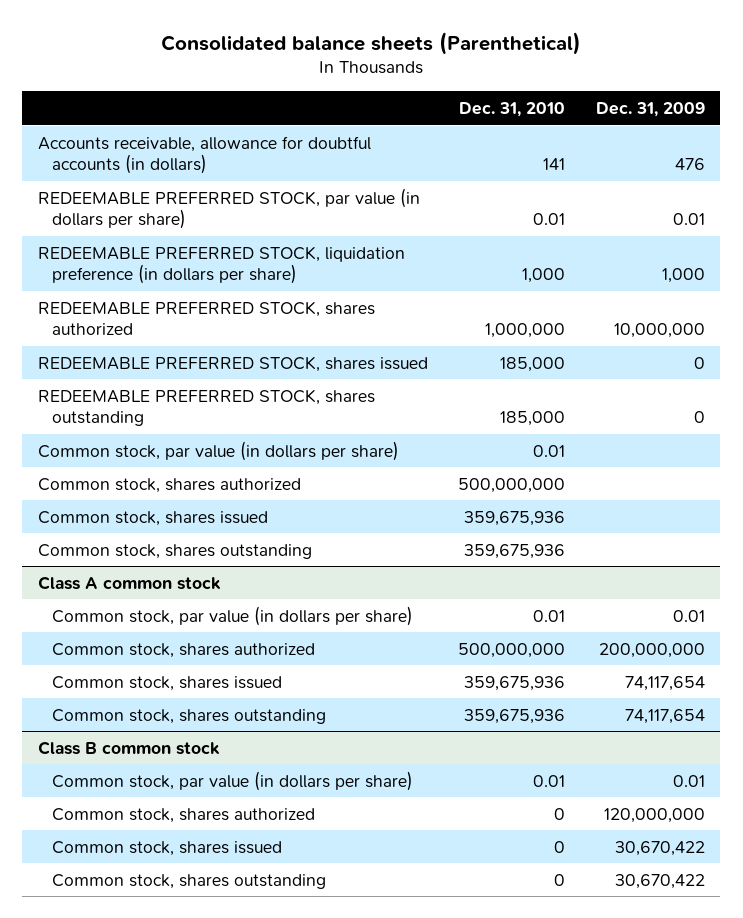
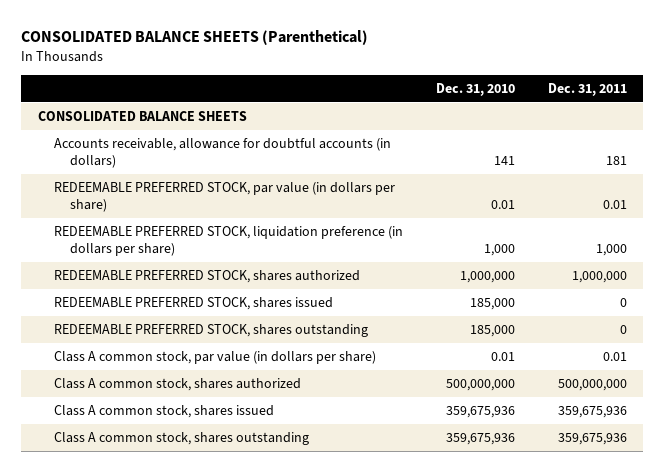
[161,31,582,55] Consolidated balance sheets (Parenthetical) -> [20,30,368,46] CONSOLIDATED BALANCE SHEETS (Parenthetical)
[595,101,705,117] Dec. 31, 2009 -> none
none -> [547,82,627,96] Dec. 31, 2011
none -> [37,111,247,122] CONSOLIDATED BALANCE SHEETS
[37,575,221,590] Class A common stock -> none
[51,605,413,626] Common stock, par value (in dollars per share) -> none
[51,642,315,658] Common stock, shares authorized -> none
[51,675,282,691] Common stock, shares issued -> none
[51,708,326,724] Common stock, shares outstanding -> none
[37,740,220,755] Class B common stock -> none
[51,770,413,791] Common stock, par value (in dollars per share) -> none
[51,807,315,823] Common stock, shares authorized -> none
[51,840,282,856] Common stock, shares issued -> none
[51,873,326,889] Common stock, shares outstanding -> none
[37,440,399,461] Common stock, par value (in dollars per share) -> [53,351,376,365] Class A common stock, par value (in dollars per share)
[37,477,301,493] Common stock, shares authorized -> [53,378,301,392] Class A common stock, shares authorized
[37,510,268,526] Common stock, shares issued -> [53,405,274,419] Class A common stock, shares issued
[37,543,312,559] Common stock, shares outstanding -> [53,432,309,446] Class A common stock, shares outstanding

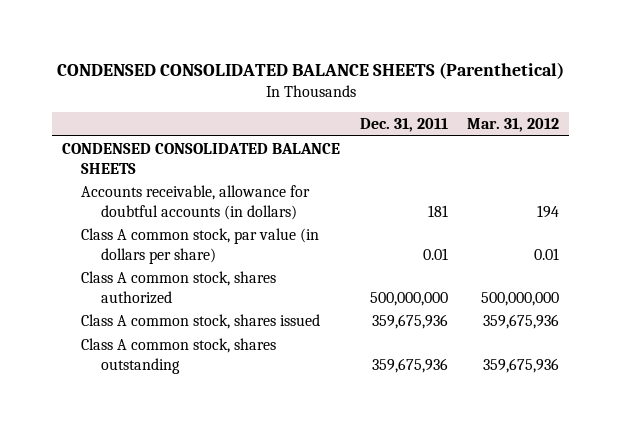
[20,30,368,46] CONSOLIDATED BALANCE SHEETS (Parenthetical) -> [56,61,564,79] CONDENSED CONSOLIDATED BALANCE SHEETS (Parenthetical)
[435,82,515,96] Dec. 31, 2010 -> none
none -> [467,118,560,133] Mar. 31, 2012
[37,111,247,122] CONSOLIDATED BALANCE SHEETS -> [61,143,340,174] CONDENSED CONSOLIDATED BALANCE SHEETS
[53,182,395,213] REDEEMABLE PREFERRED STOCK, par value (in dollars per share) -> none
[53,226,403,257] REDEEMABLE PREFERRED STOCK, liquidation preference (in dollars per share) -> none
[53,270,360,284] REDEEMABLE PREFERRED STOCK, shares authorized -> none
[53,297,333,311] REDEEMABLE PREFERRED STOCK, shares issued -> none
[53,324,368,338] REDEEMABLE PREFERRED STOCK, shares outstanding -> none

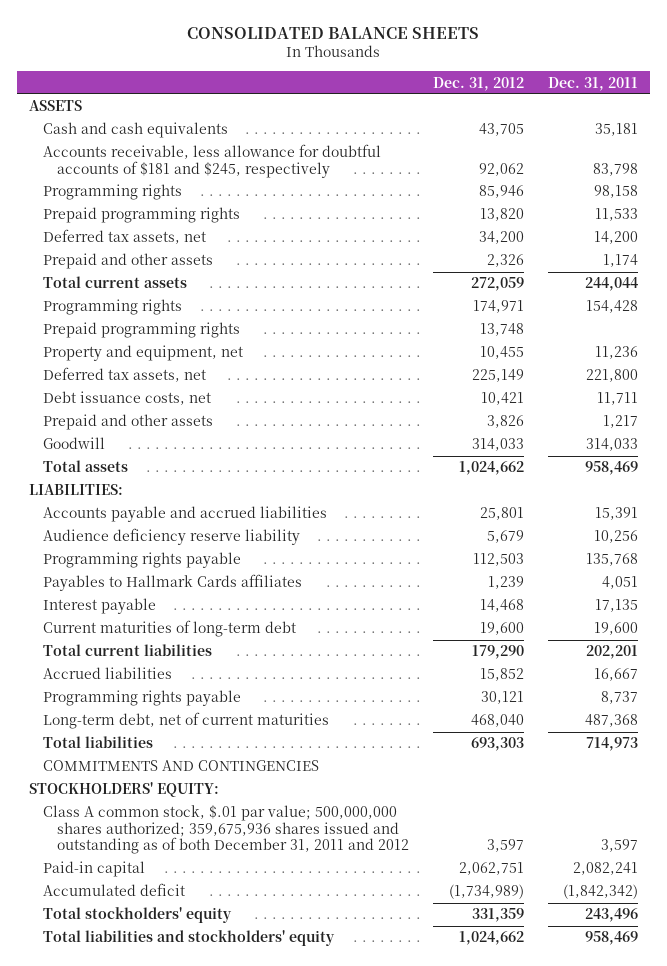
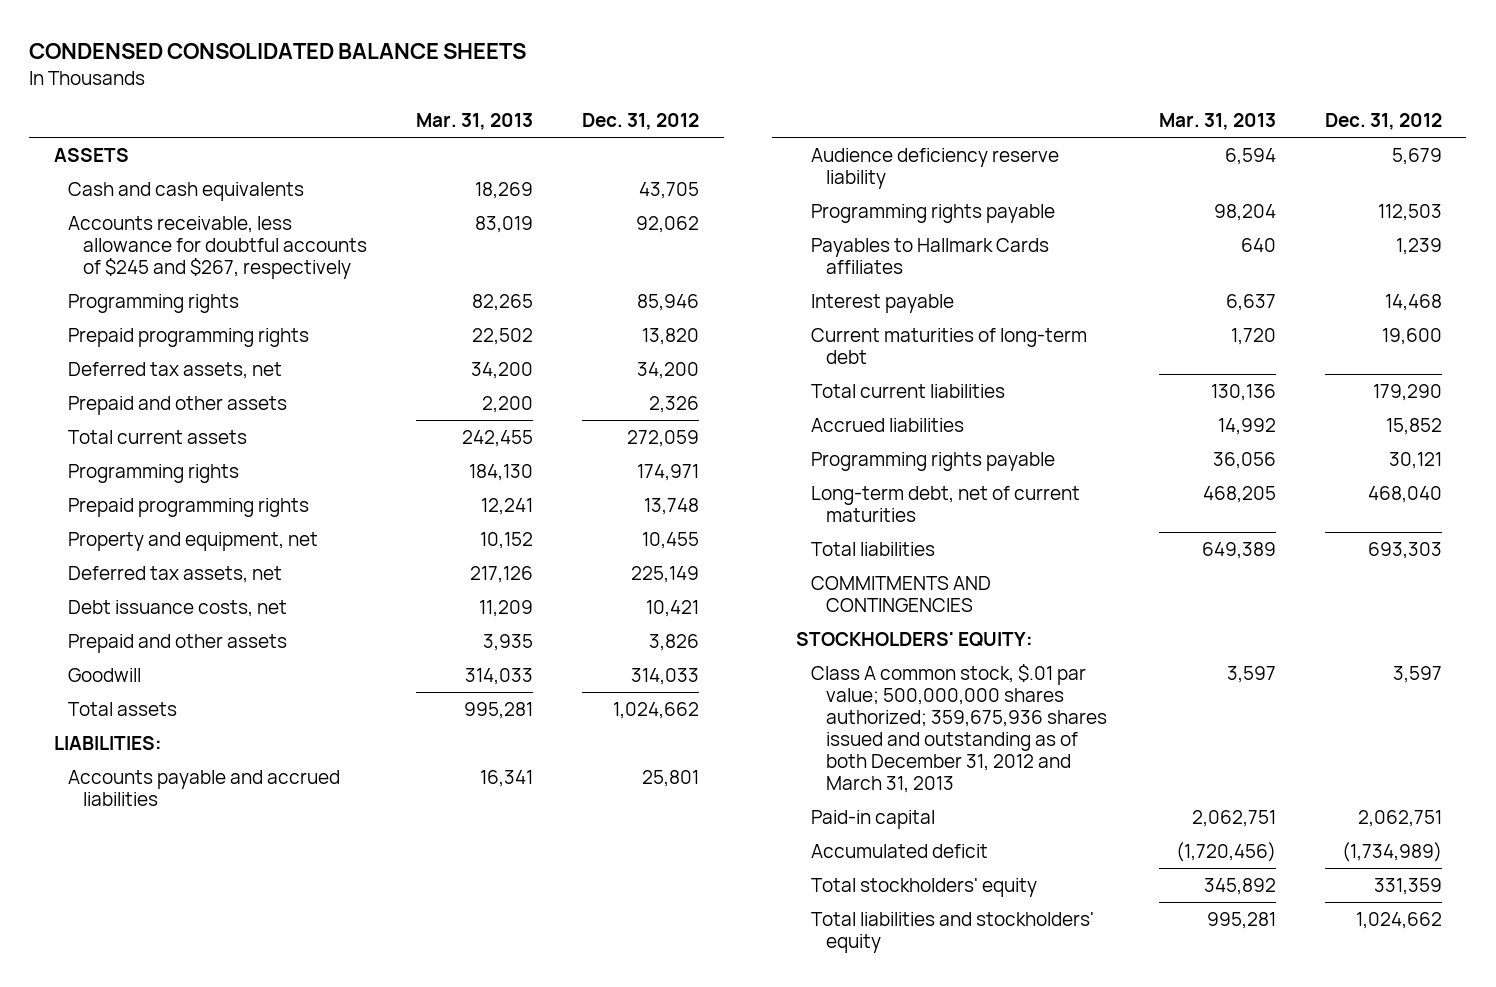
[187,26,480,39] CONSOLIDATED BALANCE SHEETS -> [29,42,527,59] CONDENSED CONSOLIDATED BALANCE SHEETS
[547,76,638,91] Dec. 31, 2011 -> none
none -> [416,113,534,131] Mar. 31, 2013
[42,144,381,178] Accounts receivable, less allowance for doubtful accounts of $181 and $245, respectively -> [68,215,368,280] Accounts receivable, less allowance for doubtful accounts of $245 and $267, respectively
[42,805,409,855] Class A common stock, $.01 par value; 500,000,000 shares authorized; 359,675,936 shares issued and outstanding as of both December 31, 2011 and 2012 -> [810,663,1107,794] Class A common stock, $.01 par value; 500,000,000 shares authorized; 359,675,936 shares issued and outstanding as of both December 31, 2012 and March 31, 2013

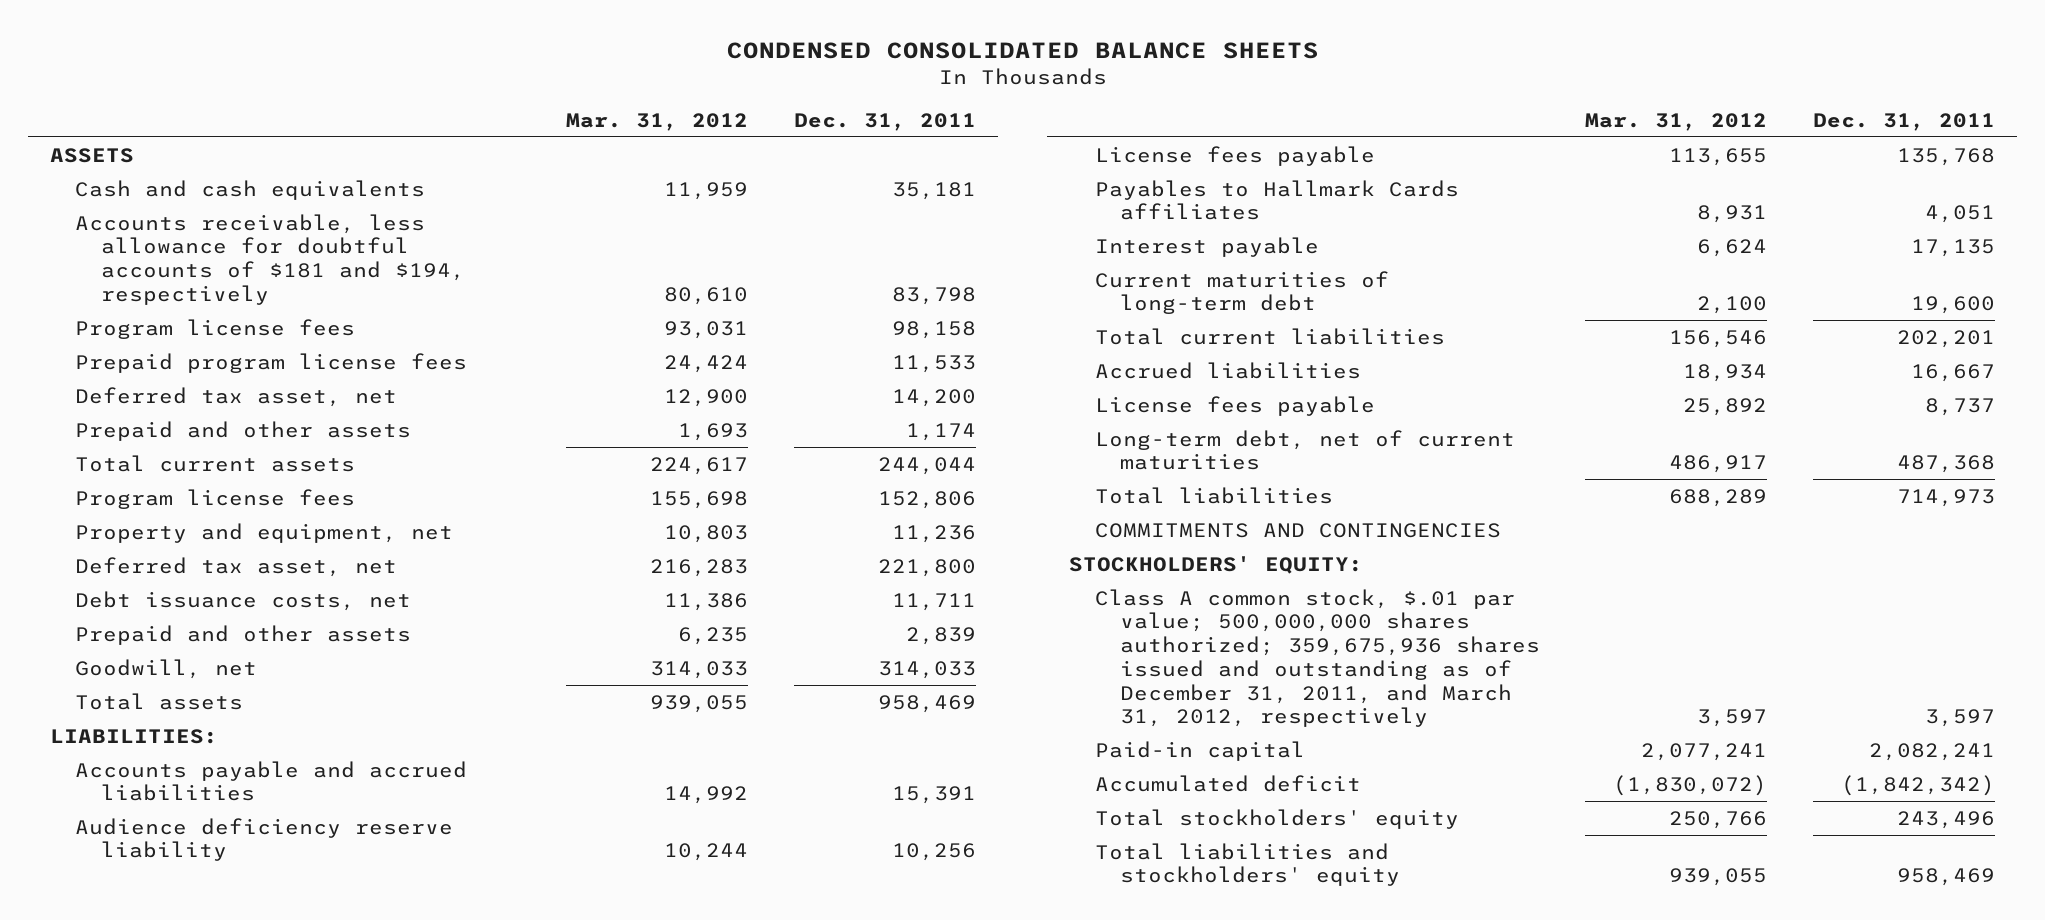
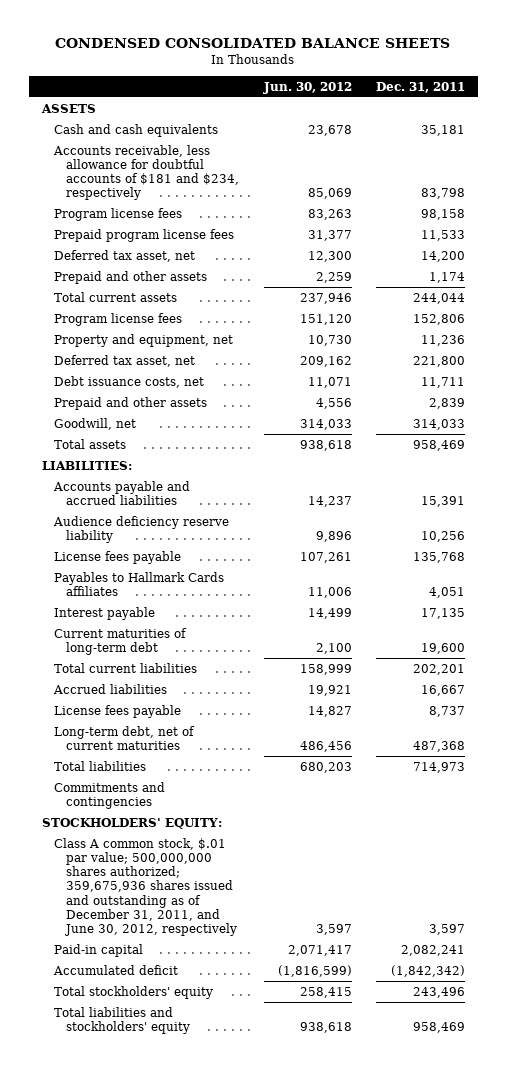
[566,112,749,131] Mar. 31, 2012 -> none
none -> [262,82,352,95] Jun. 30, 2012
[75,213,465,305] Accounts receivable, less allowance for doubtful accounts of $181 and $194, respectively -> [52,144,239,201] Accounts receivable, less allowance for doubtful accounts of $181 and $234, respectively
[1094,522,1501,538] COMMITMENTS AND CONTINGENCIES -> [53,781,165,809] Commitments and contingencies
[1094,588,1540,728] Class A common stock, $.01 par value; 500,000,000 shares authorized; 359,675,936 shares issued and outstanding as of December 31, 2011, and March 31, 2012, respectively -> [53,837,237,937] Class A common stock, $.01 par value; 500,000,000 shares authorized; 359,675,936 shares issued and outstanding as of December 31, 2011, and June 30, 2012, respectively

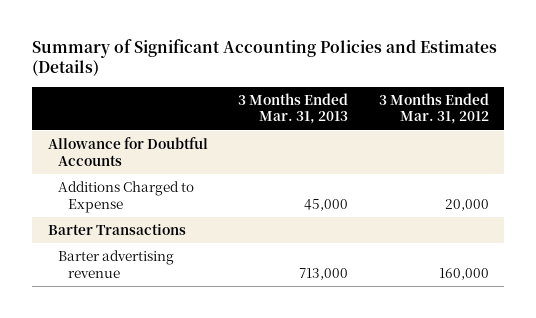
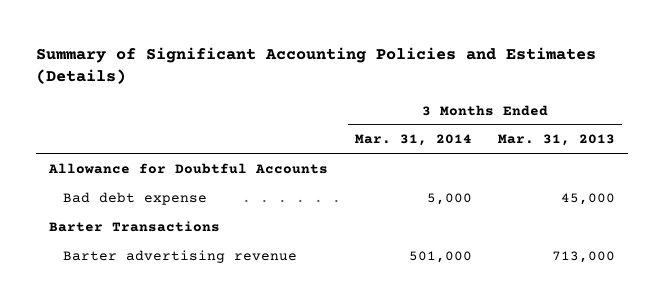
[378,92,489,125] 3 Months Ended Mar. 31, 2012 -> none
none -> [354,134,472,147] Mar. 31, 2014
[57,180,194,213] Additions Charged to Expense -> [62,191,207,205] Bad debt expense

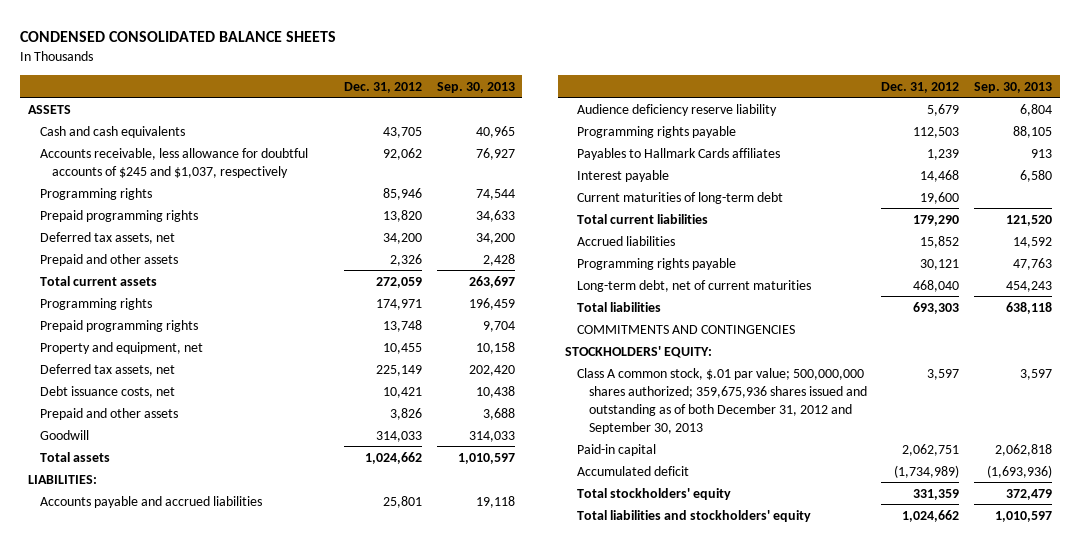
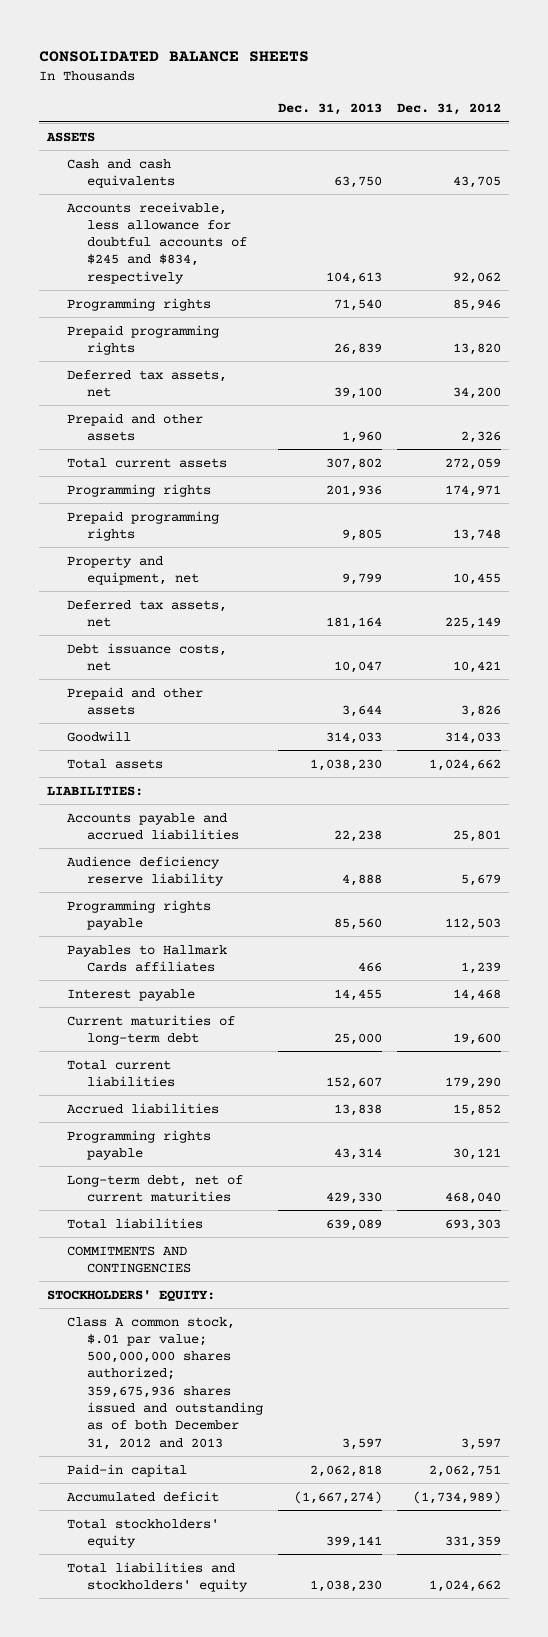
[20,31,337,43] CONDENSED CONSOLIDATED BALANCE SHEETS -> [39,51,310,63] CONSOLIDATED BALANCE SHEETS
[437,81,516,93] Sep. 30, 2013 -> none
none -> [277,103,382,116] Dec. 31, 2013
[39,147,308,178] Accounts receivable, less allowance for doubtful accounts of $245 and $1,037, respectively -> [66,201,247,284] Accounts receivable, less allowance for doubtful accounts of $245 and $834, respectively
[576,367,867,434] Class A common stock, $.01 par value; 500,000,000 shares authorized; 359,675,936 shares issued and outstanding as of both December 31, 2012 and September 30, 2013 -> [66,1316,263,1450] Class A common stock, $.01 par value; 500,000,000 shares authorized; 359,675,936 shares issued and outstanding as of both December 31, 2012 and 2013

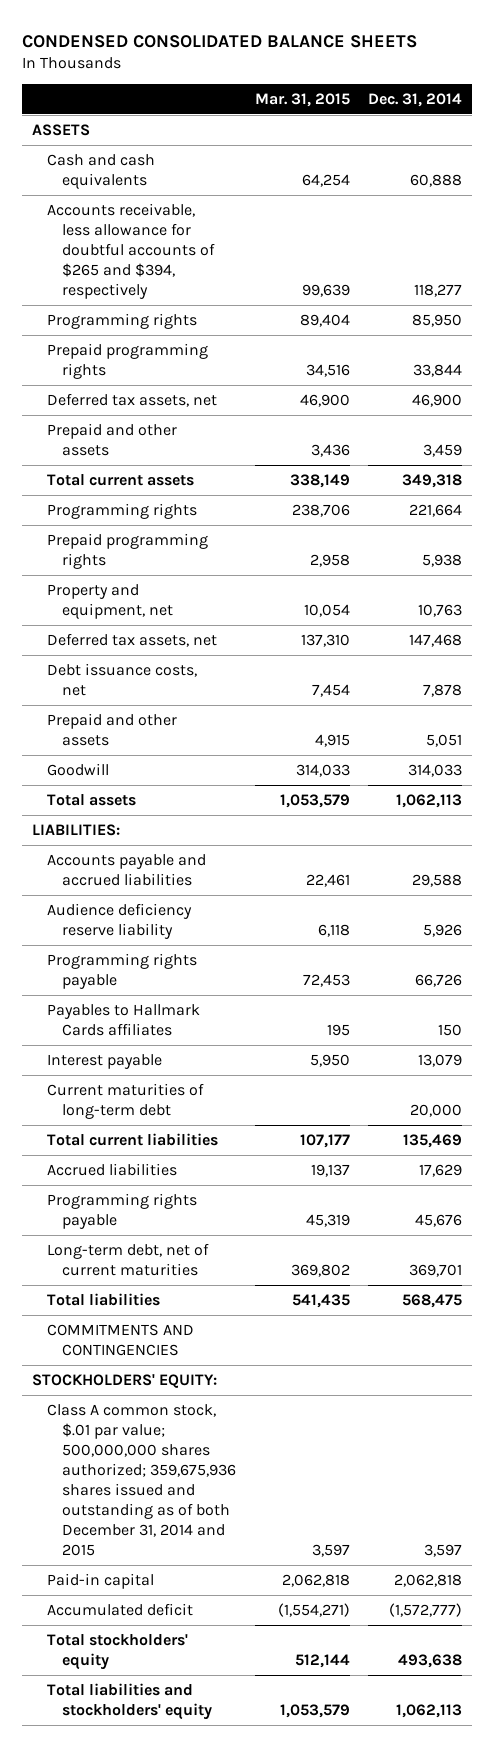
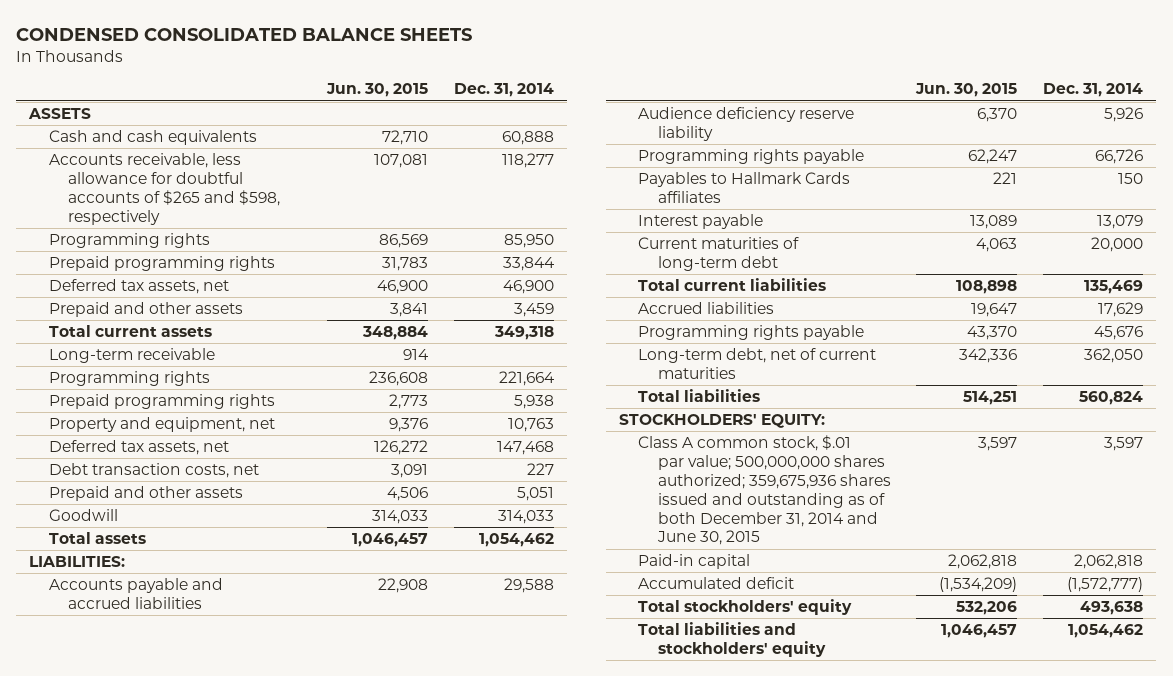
[254,92,350,107] Mar. 31, 2015 -> none
none -> [326,83,429,98] Jun. 30, 2015
[47,202,216,299] Accounts receivable, less allowance for doubtful accounts of $265 and $394, respectively -> [48,153,281,225] Accounts receivable, less allowance for doubtful accounts of $265 and $598, respectively
none -> [48,348,215,364] Long-term receivable
[47,662,198,696] Debt issuance costs, net -> [48,463,259,479] Debt transaction costs, net
[423,683,463,697] 7,878 -> [526,463,554,476] 227
[396,793,463,808] 1,062,113 -> [478,533,554,548] 1,054,462
[47,1323,195,1356] COMMITMENTS AND CONTINGENCIES -> none
[409,1263,463,1277] 369,701 -> [1084,348,1144,364] 362,050
[402,1293,463,1308] 568,475 -> [1079,391,1144,406] 560,824
[47,1403,237,1556] Class A common stock, $.01 par value; 500,000,000 shares authorized; 359,675,936 shares issued and outstanding as of both December 31, 2014 and 2015 -> [638,435,891,546] Class A common stock, $.01 par value; 500,000,000 shares authorized; 359,675,936 shares issued and outstanding as of both December 31, 2014 and June 30, 2015
[396,1703,463,1718] 1,062,113 -> [1068,624,1144,639] 1,054,462

